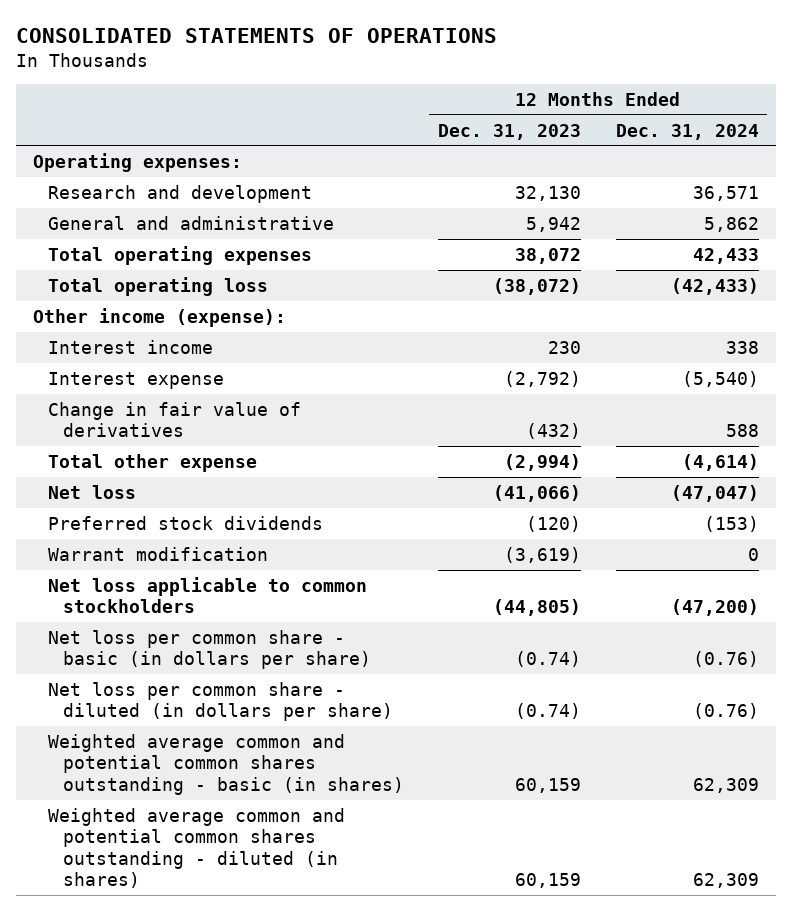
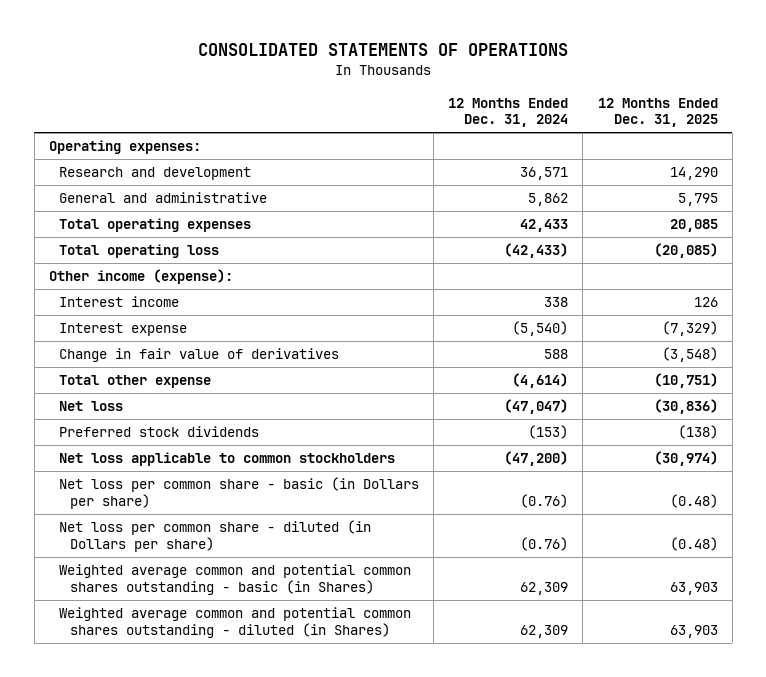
[438,123,582,140] Dec. 31, 2023 -> none
none -> [597,97,718,128] 12 Months Ended Dec. 31, 2025
[47,546,268,561] Warrant modification -> none
[47,629,371,670] Net loss per common share - basic (in dollars per share) -> [59,477,420,510] Net loss per common share - basic (in Dollars per share)
[47,681,393,722] Net loss per common share - diluted (in dollars per share) -> [59,520,372,553] Net loss per common share - diluted (in Dollars per share)
[47,733,404,795] Weighted average common and potential common shares outstanding - basic (in shares) -> [59,564,412,596] Weighted average common and potential common shares outstanding - basic (in Shares)
[47,807,345,889] Weighted average common and potential common shares outstanding - diluted (in shares) -> [59,607,412,639] Weighted average common and potential common shares outstanding - diluted (in Shares)

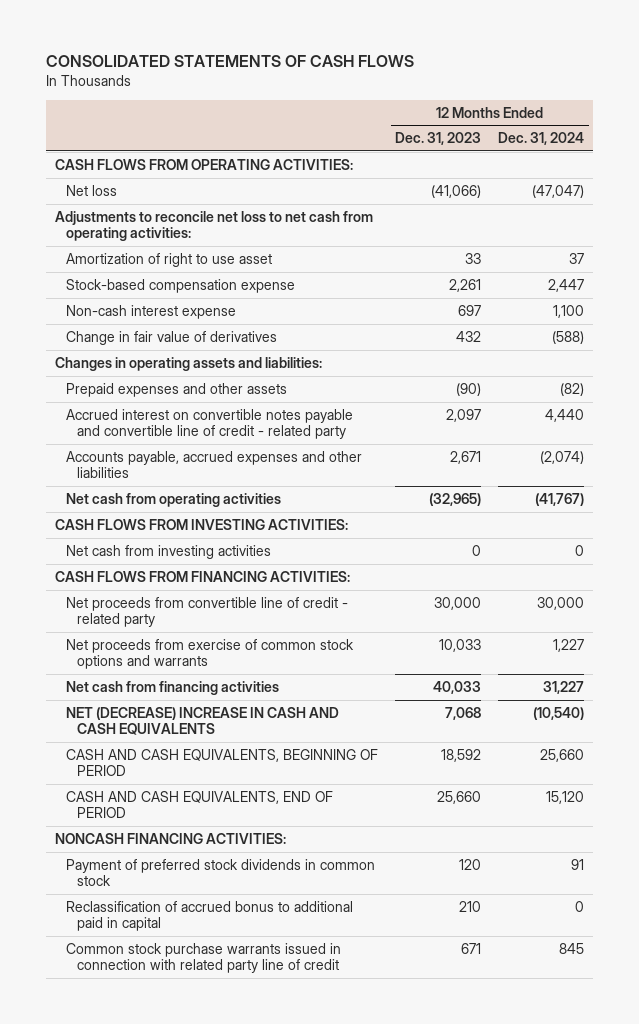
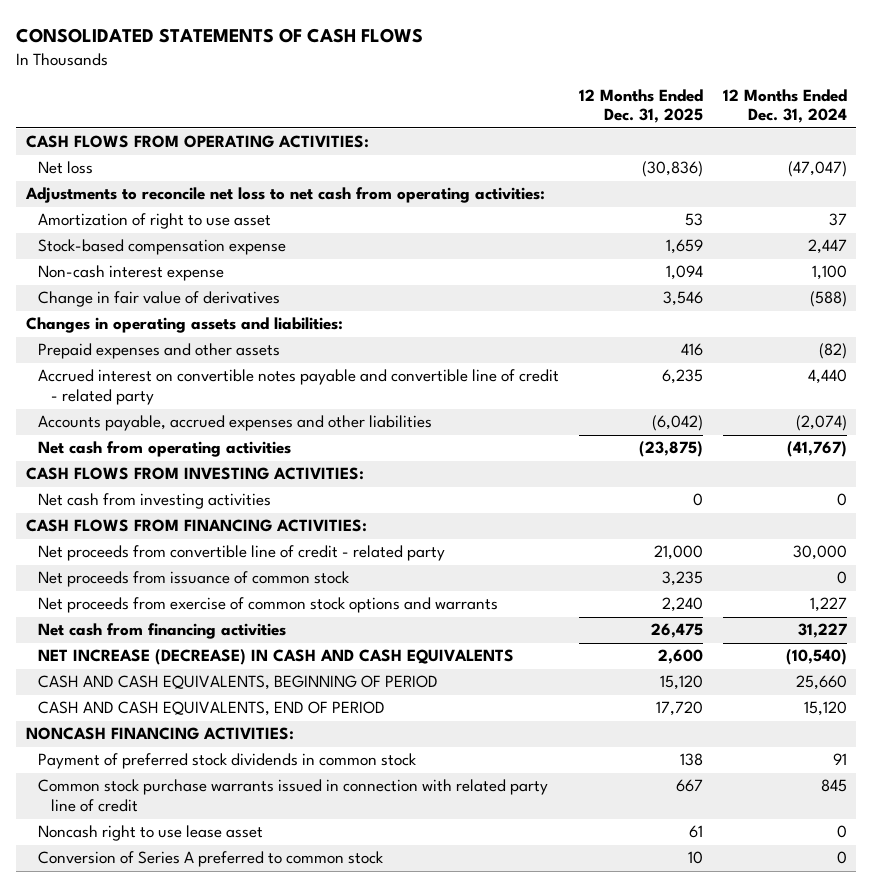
[395,132,482,146] Dec. 31, 2023 -> none
none -> [578,88,703,124] 12 Months Ended Dec. 31, 2025
none -> [38,571,350,588] Net proceeds from issuance of common stock
[65,706,339,735] NET (DECREASE) INCREASE IN CASH AND CASH EQUIVALENTS -> [38,649,515,666] NET INCREASE (DECREASE) IN CASH AND CASH EQUIVALENTS
[65,900,353,931] Reclassification of accrued bonus to additional paid in capital -> none
none -> [38,825,264,842] Noncash right to use lease asset
none -> [38,851,384,868] Conversion of Series A preferred to common stock

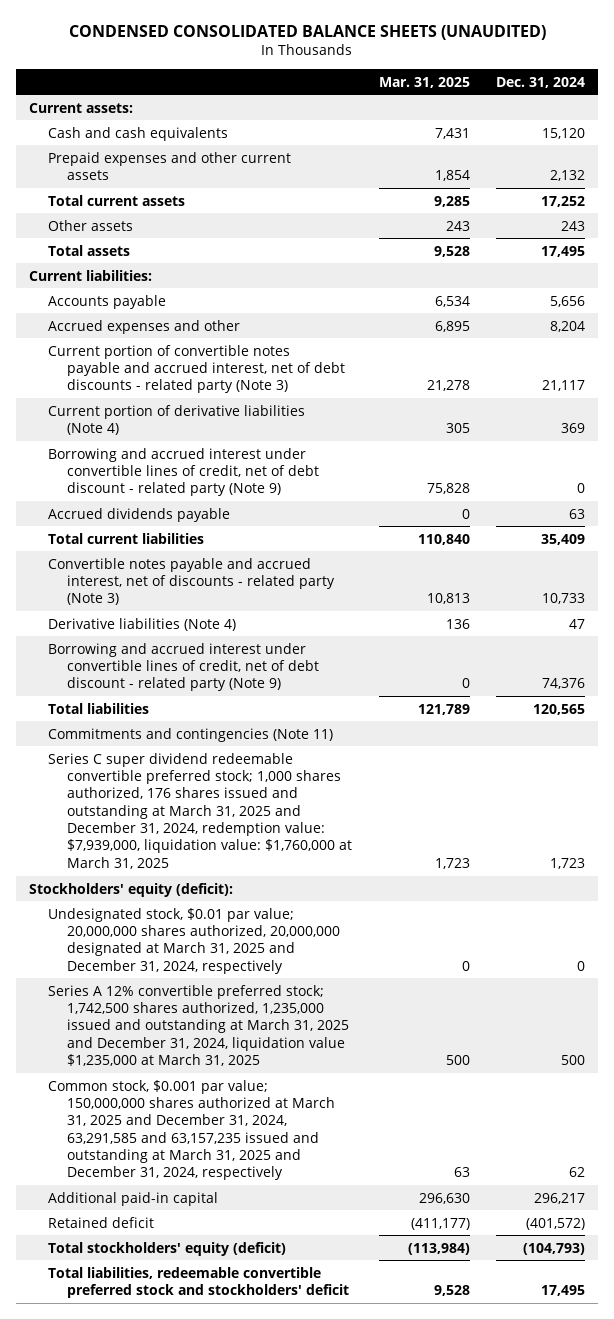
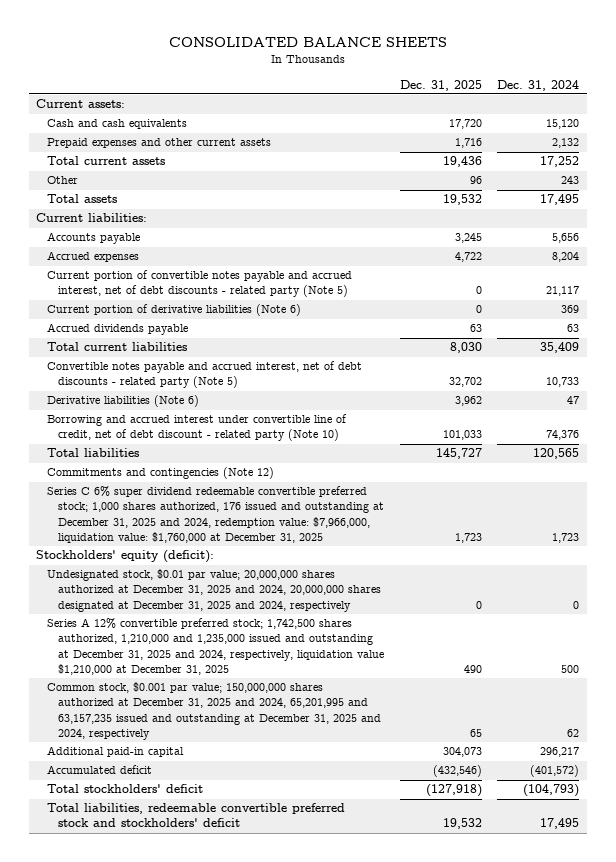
[69,25,547,41] CONDENSED CONSOLIDATED BALANCE SHEETS (UNAUDITED) -> [168,37,447,48] CONSOLIDATED BALANCE SHEETS
[378,76,470,88] Mar. 31, 2025 -> none
none -> [399,79,482,91] Dec. 31, 2025
[48,219,134,231] Other assets -> [47,176,79,185] Other
[48,447,319,497] Borrowing and accrued interest under convertible lines of credit, net of debt discount - related party (Note 9) -> none
[48,319,241,334] Accrued expenses and other -> [47,251,140,263] Accrued expenses
[48,344,345,394] Current portion of convertible notes payable and accrued interest, net of debt discounts - related party (Note 3) -> [47,270,353,298] Current portion of convertible notes payable and accrued interest, net of debt discounts - related party (Note 5)
[48,404,306,435] Current portion of derivative liabilities (Note 4) -> [47,304,302,317] Current portion of derivative liabilities (Note 6)
[48,557,335,606] Convertible notes payable and accrued interest, net of discounts - related party (Note 3) -> [47,361,363,389] Convertible notes payable and accrued interest, net of debt discounts - related party (Note 5)
[48,617,237,631] Derivative liabilities (Note 4) -> [47,395,200,408] Derivative liabilities (Note 6)
[48,642,319,692] Borrowing and accrued interest under convertible lines of credit, net of debt discount - related party (Note 9) -> [47,414,348,442] Borrowing and accrued interest under convertible line of credit, net of debt discount - related party (Note 10)
[48,727,334,742] Commitments and contingencies (Note 11) -> [47,467,275,480] Commitments and contingencies (Note 12)
[48,752,352,869] Series C super dividend redeemable convertible preferred stock; 1,000 shares authorized, 176 shares issued and outstanding at March 31, 2025 and December 31, 2024, redemption value: $7,939,000, liquidation value: $1,760,000 at March 31, 2025 -> [47,486,384,543] Series C 6% super dividend redeemable convertible preferred stock; 1,000 shares authorized, 176 issued and outstanding at December 31, 2025 and 2024, redemption value: $7,966,000, liquidation value: $1,760,000 at December 31, 2025
[48,907,340,974] Undesignated stock, $0.01 par value; 20,000,000 shares authorized, 20,000,000 designated at March 31, 2025 and December 31, 2024, respectively -> [47,569,381,612] Undesignated stock, $0.01 par value; 20,000,000 shares authorized at December 31, 2025 and 2024, 20,000,000 shares designated at December 31, 2025 and 2024, respectively
[48,984,349,1066] Series A 12% convertible preferred stock; 1,742,500 shares authorized, 1,235,000 issued and outstanding at March 31, 2025 and December 31, 2024, liquidation value $1,235,000 at March 31, 2025 -> [47,618,384,675] Series A 12% convertible preferred stock; 1,742,500 shares authorized, 1,210,000 and 1,235,000 issued and outstanding at December 31, 2025 and 2024, respectively, liquidation value $1,210,000 at December 31, 2025
[48,1079,335,1181] Common stock, $0.001 par value; 150,000,000 shares authorized at March 31, 2025 and December 31, 2024, 63,291,585 and 63,157,235 issued and outstanding at March 31, 2025 and December 31, 2024, respectively -> [47,682,381,740] Common stock, $0.001 par value; 150,000,000 shares authorized at December 31, 2025 and 2024, 65,201,995 and 63,157,235 issued and outstanding at December 31, 2025 and 2024, respectively
[48,1216,155,1228] Retained deficit -> [47,765,153,775] Accumulated deficit
[48,1241,287,1256] Total stockholders' equity (deficit) -> [47,784,204,794] Total stockholders' deficit

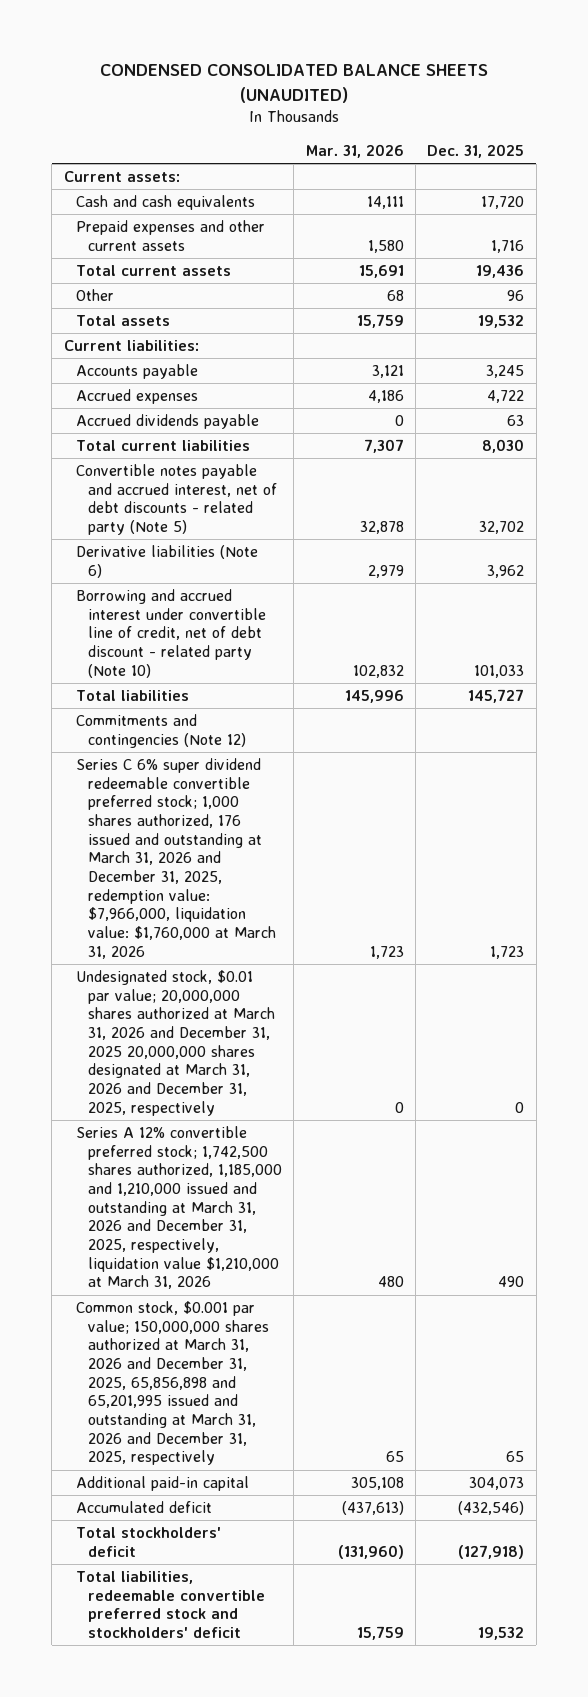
[168,37,447,48] CONSOLIDATED BALANCE SHEETS -> [99,64,488,103] CONDENSED CONSOLIDATED BALANCE SHEETS (UNAUDITED)
[497,79,580,91] Dec. 31, 2024 -> none
none -> [305,143,404,158] Mar. 31, 2026
[47,270,353,298] Current portion of convertible notes payable and accrued interest, net of debt discounts - related party (Note 5) -> none
[47,304,302,317] Current portion of derivative liabilities (Note 6) -> none
[36,550,215,564] Stockholders' equity (deficit): -> none
[47,486,384,543] Series C 6% super dividend redeemable convertible preferred stock; 1,000 shares authorized, 176 issued and outstanding at December 31, 2025 and 2024, redemption value: $7,966,000, liquidation value: $1,760,000 at December 31, 2025 -> [75,758,276,959] Series C 6% super dividend redeemable convertible preferred stock; 1,000 shares authorized, 176 issued and outstanding at March 31, 2026 and December 31, 2025, redemption value: $7,966,000, liquidation value: $1,760,000 at March 31, 2026
[47,569,381,612] Undesignated stock, $0.01 par value; 20,000,000 shares authorized at December 31, 2025 and 2024, 20,000,000 shares designated at December 31, 2025 and 2024, respectively -> [75,970,275,1116] Undesignated stock, $0.01 par value; 20,000,000 shares authorized at March 31, 2026 and December 31, 2025 20,000,000 shares designated at March 31, 2026 and December 31, 2025, respectively
[47,618,384,675] Series A 12% convertible preferred stock; 1,742,500 shares authorized, 1,210,000 and 1,235,000 issued and outstanding at December 31, 2025 and 2024, respectively, liquidation value $1,210,000 at December 31, 2025 -> [75,1126,282,1290] Series A 12% convertible preferred stock; 1,742,500 shares authorized, 1,185,000 and 1,210,000 issued and outstanding at March 31, 2026 and December 31, 2025, respectively, liquidation value $1,210,000 at March 31, 2026
[47,682,381,740] Common stock, $0.001 par value; 150,000,000 shares authorized at December 31, 2025 and 2024, 65,201,995 and 63,157,235 issued and outstanding at December 31, 2025 and 2024, respectively -> [75,1301,269,1466] Common stock, $0.001 par value; 150,000,000 shares authorized at March 31, 2026 and December 31, 2025, 65,856,898 and 65,201,995 issued and outstanding at March 31, 2026 and December 31, 2025, respectively

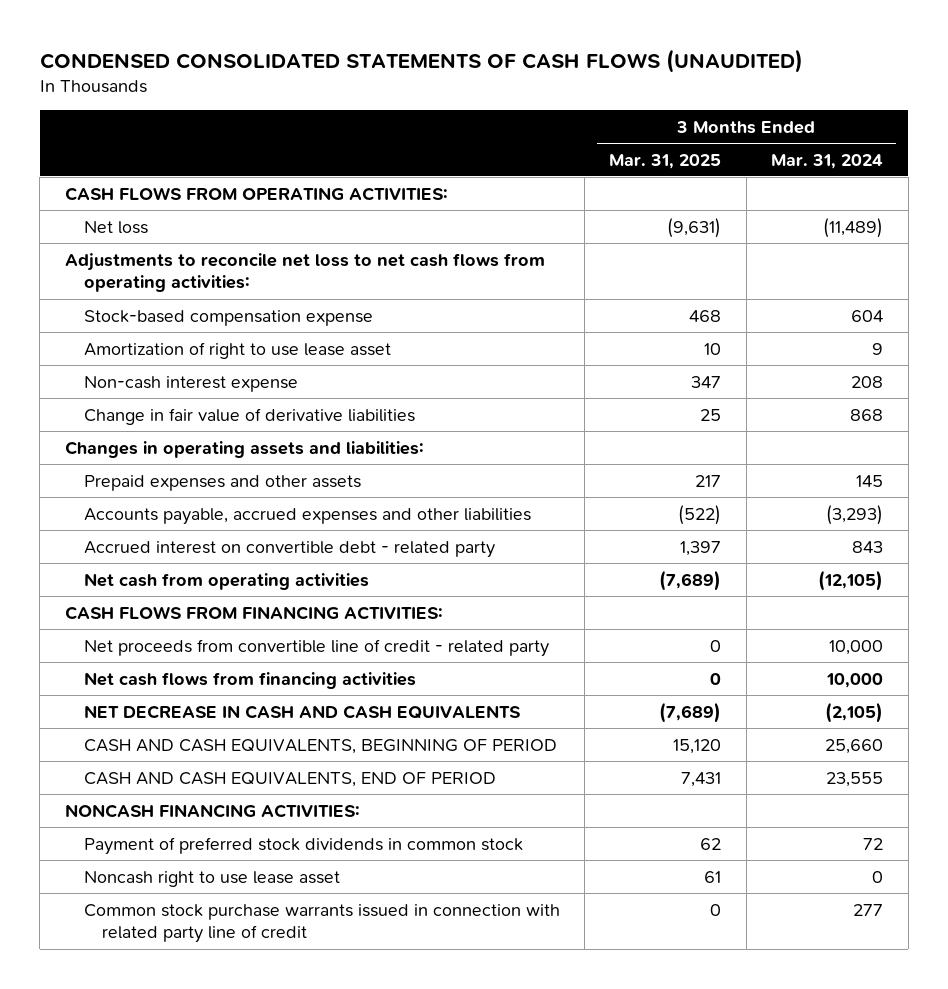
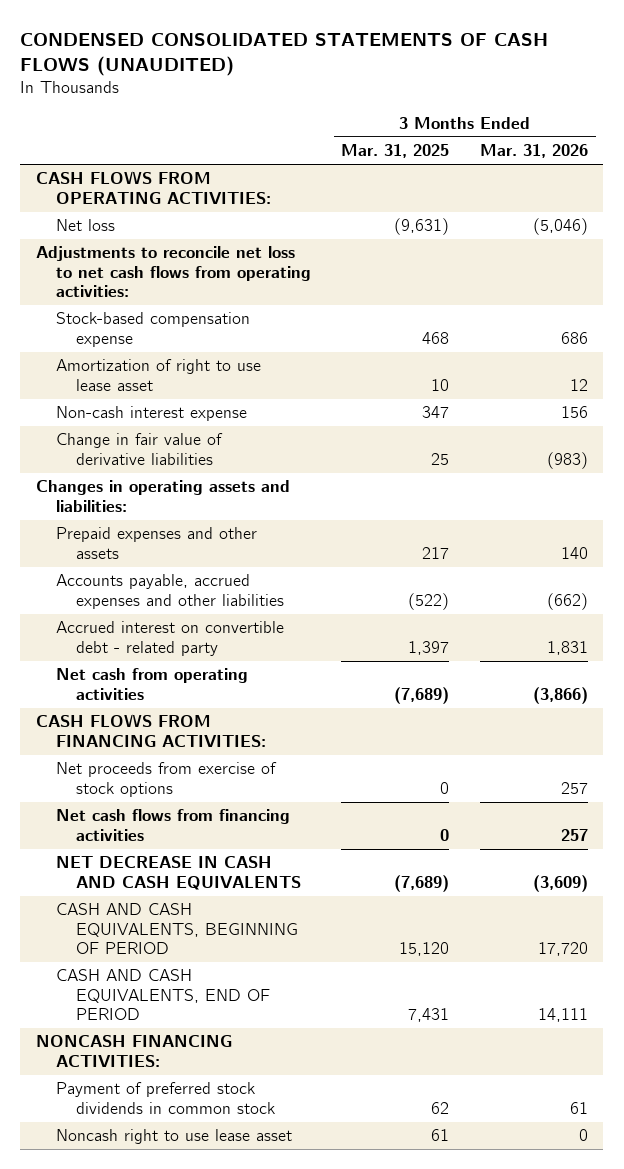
[771,153,884,169] Mar. 31, 2024 -> none
none -> [480,144,589,159] Mar. 31, 2026
[83,638,549,657] Net proceeds from convertible line of credit - related party -> [55,762,277,797] Net proceeds from exercise of stock options
[83,903,560,944] Common stock purchase warrants issued in connection with related party line of credit -> none

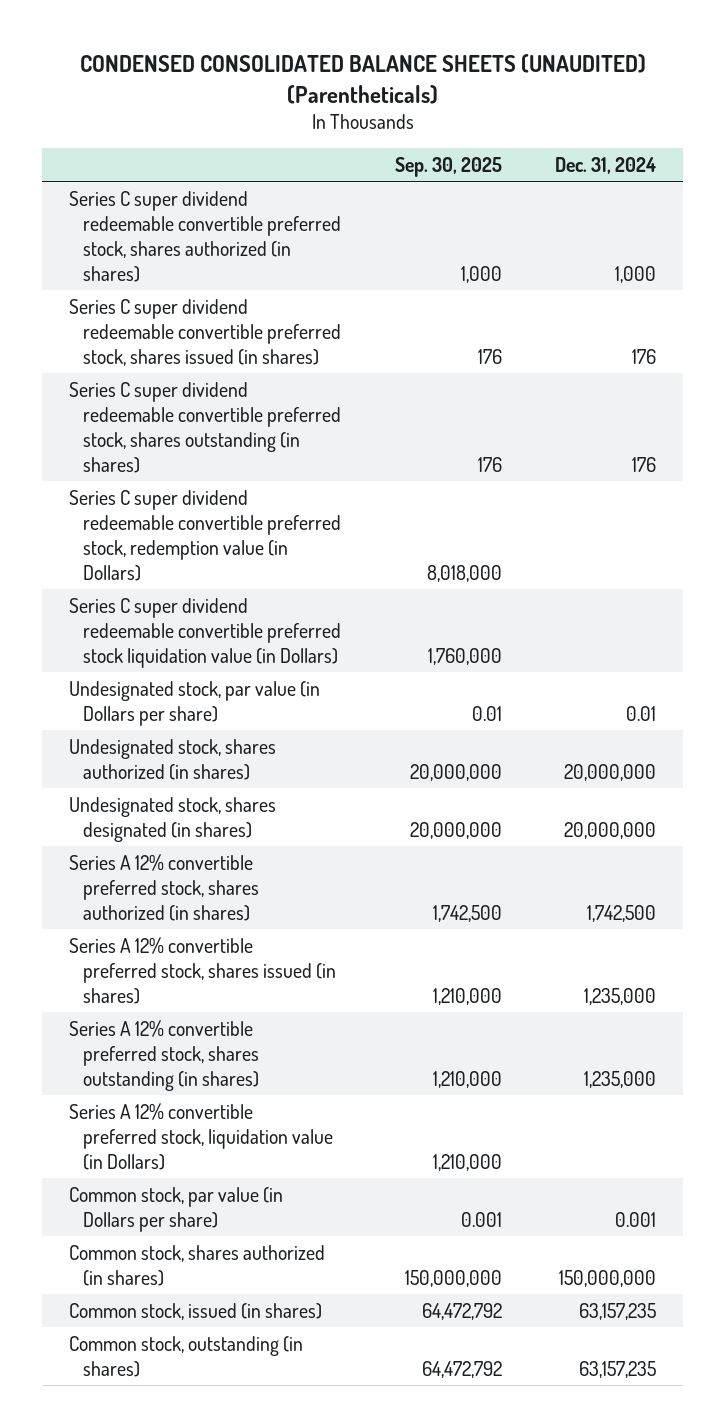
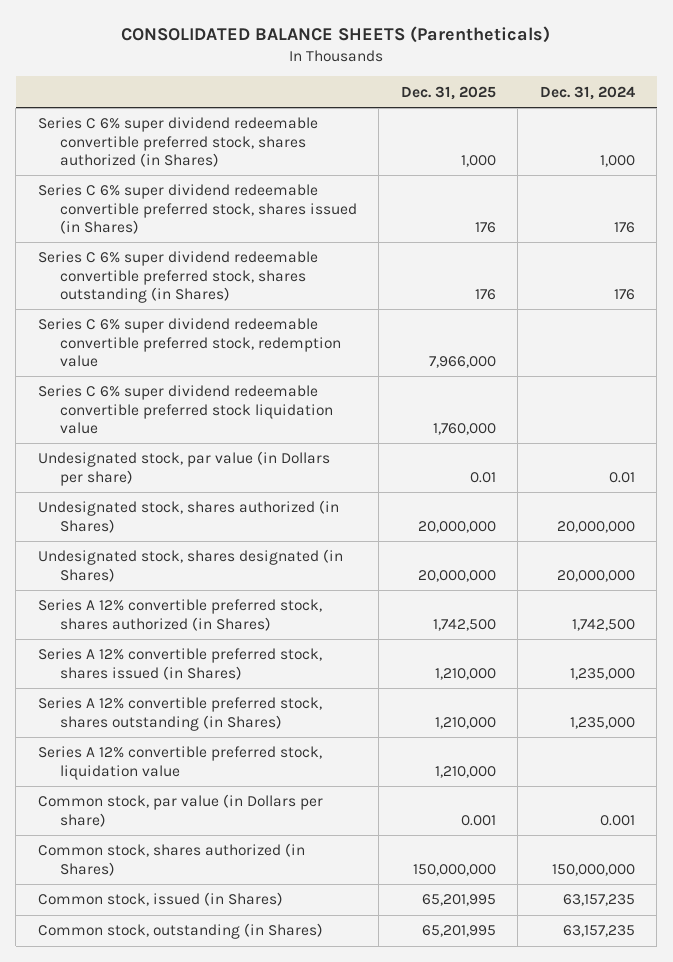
[79,54,646,104] CONDENSED CONSOLIDATED BALANCE SHEETS (UNAUDITED) (Parentheticals) -> [121,26,551,44] CONSOLIDATED BALANCE SHEETS (Parentheticals)
[394,156,502,177] Sep. 30, 2025 -> none
none -> [400,85,496,100] Dec. 31, 2025
[68,190,342,282] Series C super dividend redeemable convertible preferred stock, shares authorized (in shares) -> [37,117,318,167] Series C 6% super dividend redeemable convertible preferred stock, shares authorized (in Shares)
[68,298,342,366] Series C super dividend redeemable convertible preferred stock, shares issued (in shares) -> [37,184,357,234] Series C 6% super dividend redeemable convertible preferred stock, shares issued (in Shares)
[68,381,342,473] Series C super dividend redeemable convertible preferred stock, shares outstanding (in shares) -> [37,251,318,303] Series C 6% super dividend redeemable convertible preferred stock, shares outstanding (in Shares)
[68,489,342,581] Series C super dividend redeemable convertible preferred stock, redemption value (in Dollars) -> [37,318,341,367] Series C 6% super dividend redeemable convertible preferred stock, redemption value
[68,597,342,668] Series C super dividend redeemable convertible preferred stock liquidation value (in Dollars) -> [37,385,333,434] Series C 6% super dividend redeemable convertible preferred stock liquidation value
[68,738,276,780] Undesignated stock, shares authorized (in shares) -> [37,500,339,533] Undesignated stock, shares authorized (in Shares)
[68,796,276,842] Undesignated stock, shares designated (in shares) -> [37,549,343,582] Undesignated stock, shares designated (in Shares)
[68,853,260,921] Series A 12% convertible preferred stock, shares authorized (in shares) -> [37,599,322,631] Series A 12% convertible preferred stock, shares authorized (in Shares)
[68,936,337,1004] Series A 12% convertible preferred stock, shares issued (in shares) -> [37,648,322,680] Series A 12% convertible preferred stock, shares issued (in Shares)
[68,1019,260,1091] Series A 12% convertible preferred stock, shares outstanding (in shares) -> [37,697,322,731] Series A 12% convertible preferred stock, shares outstanding (in Shares)
[68,1102,334,1170] Series A 12% convertible preferred stock, liquidation value (in Dollars) -> [37,746,322,780] Series A 12% convertible preferred stock, liquidation value
[68,1244,325,1286] Common stock, shares authorized (in shares) -> [37,843,305,876] Common stock, shares authorized (in Shares)
[68,1302,322,1320] Common stock, issued (in shares) -> [37,892,283,907] Common stock, issued (in Shares)
[68,1335,303,1377] Common stock, outstanding (in shares) -> [37,923,323,940] Common stock, outstanding (in Shares)

